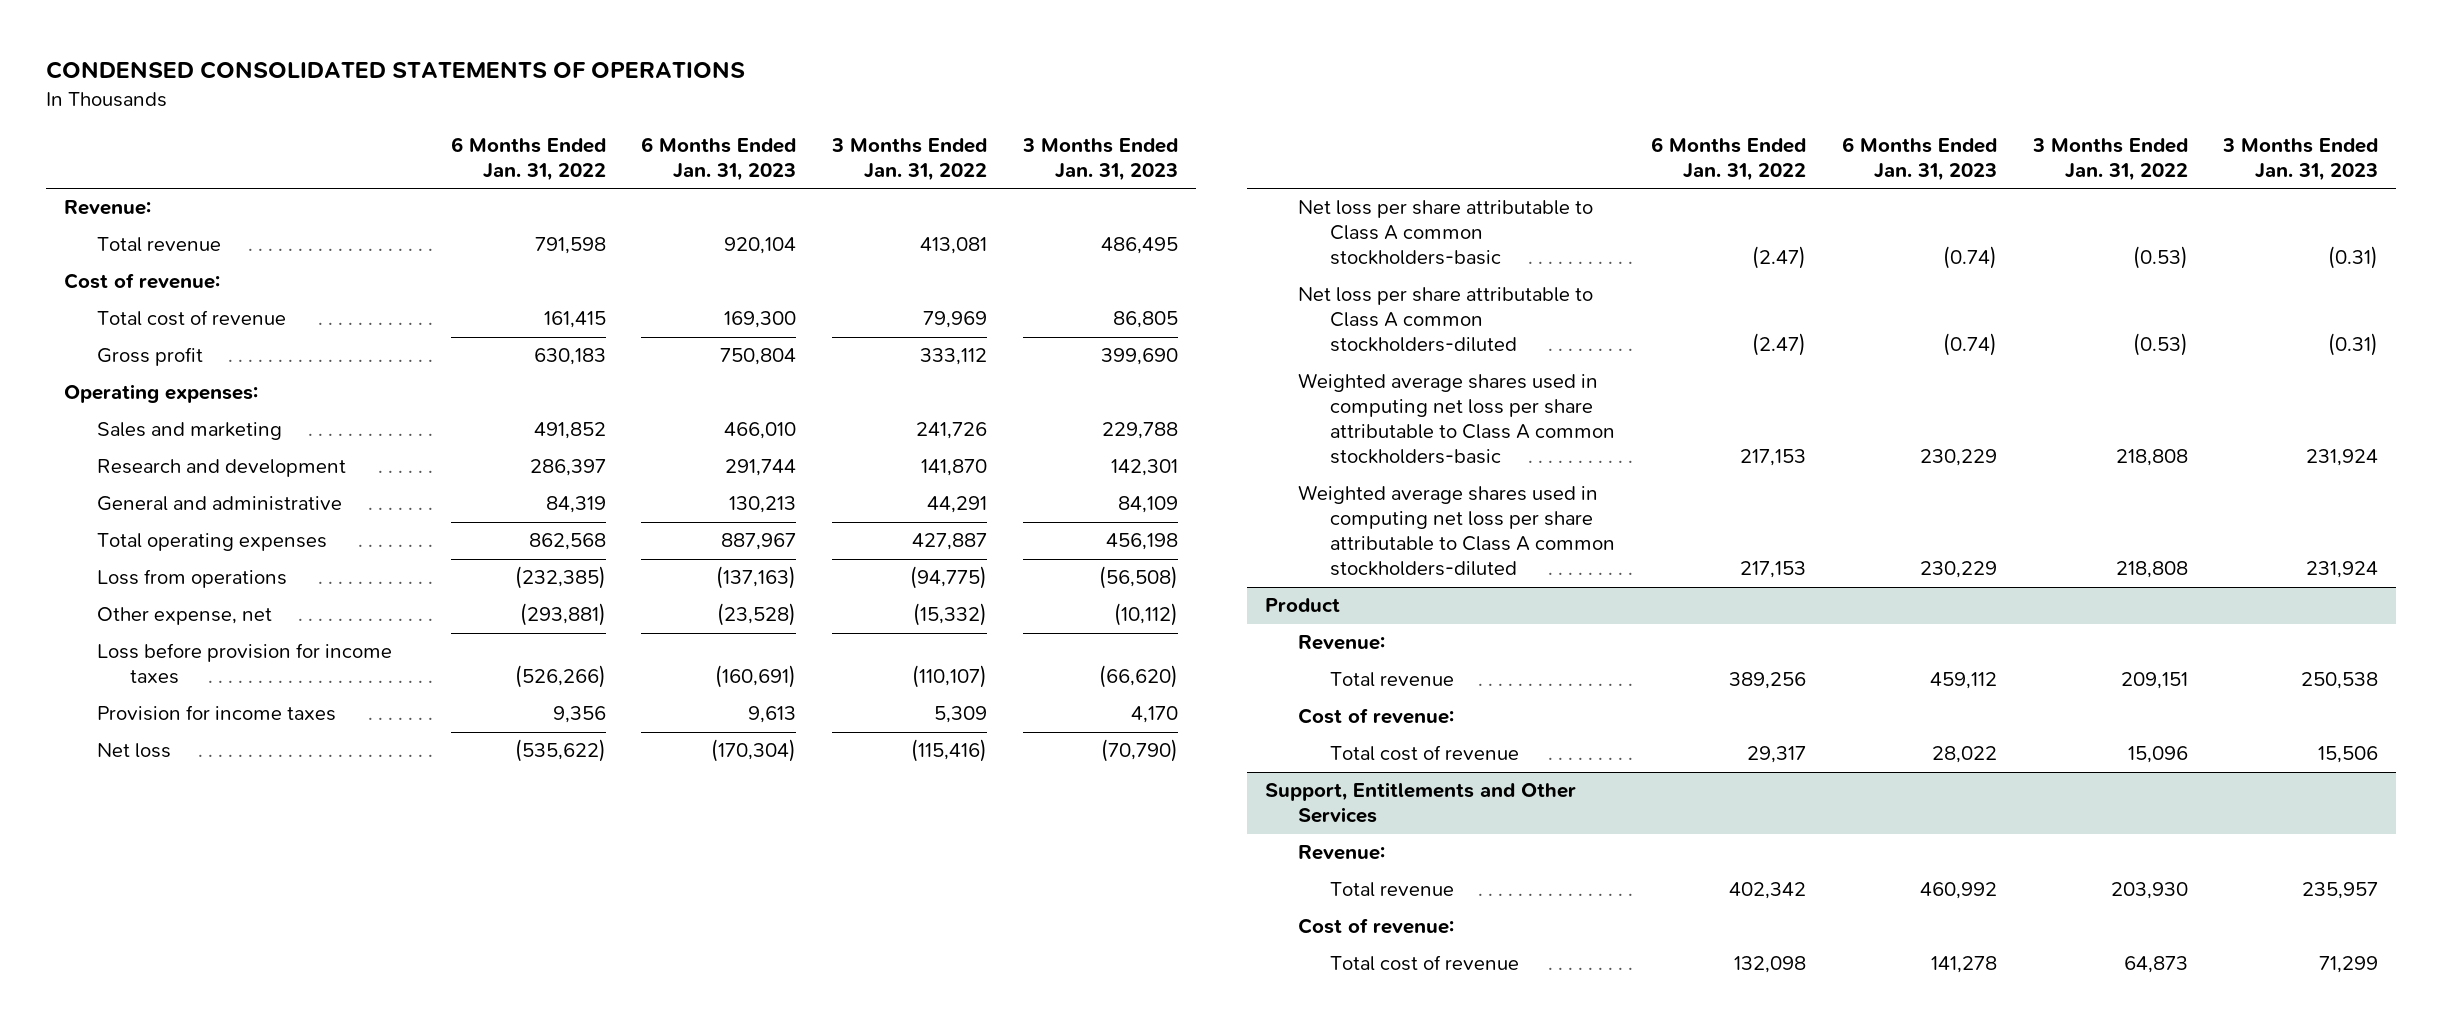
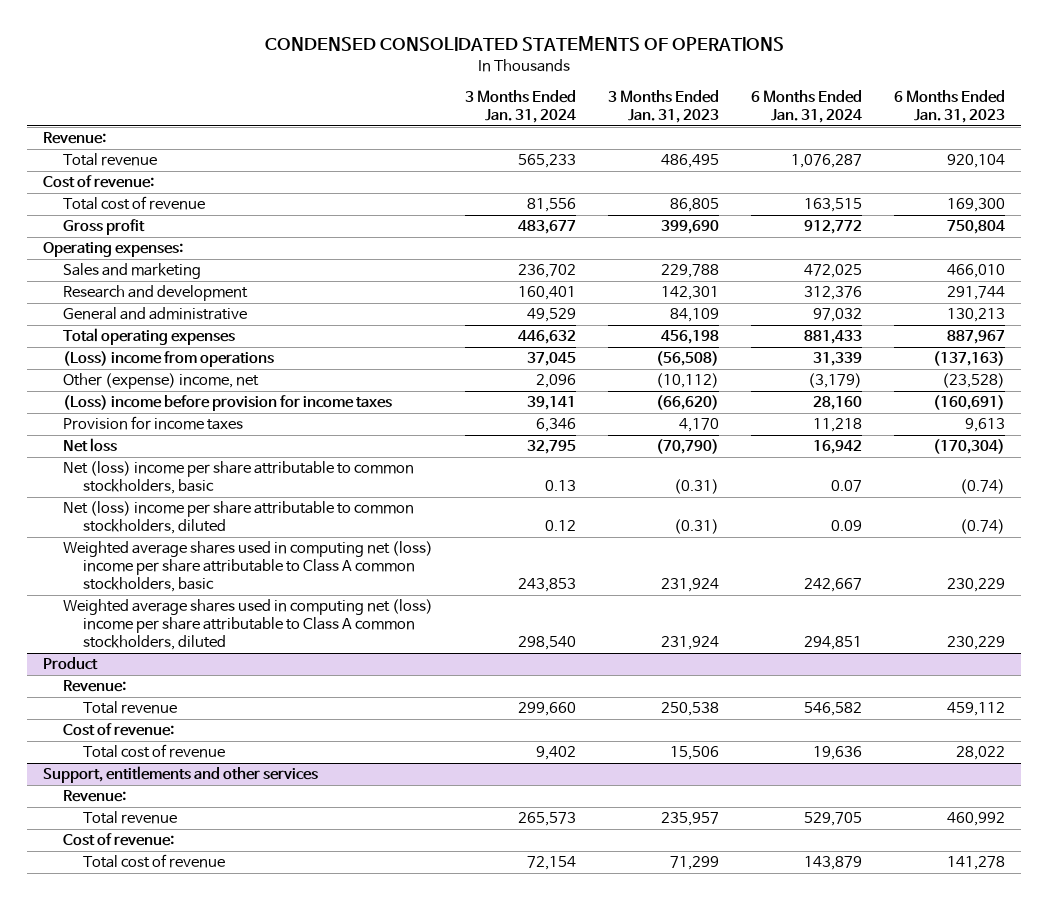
[450,136,606,181] 6 Months Ended Jan. 31, 2022 -> none
[831,137,988,181] 3 Months Ended Jan. 31, 2022 -> none
none -> [464,90,576,124] 3 Months Ended Jan. 31, 2024
none -> [750,90,862,124] 6 Months Ended Jan. 31, 2024
[97,569,288,589] Loss from operations -> [62,351,274,368] (Loss) income from operations
[97,607,273,626] Other expense, net -> [62,373,259,390] Other (expense) income, net
[97,643,393,685] Loss before provision for income taxes -> [62,395,392,412] (Loss) income before provision for income taxes
[1297,200,1593,266] Net loss per share attributable to Class A common stockholders-basic -> [62,461,414,495] Net (loss) income per share attributable to common stockholders, basic
[1297,287,1593,353] Net loss per share attributable to Class A common stockholders-diluted -> [62,501,414,535] Net (loss) income per share attributable to common stockholders, diluted
[1297,373,1616,465] Weighted average shares used in computing net loss per share attributable to Class A common stockholders-basic -> [62,541,433,593] Weighted average shares used in computing net (loss) income per share attributable to Class A common stockholders, basic
[1297,485,1616,577] Weighted average shares used in computing net loss per share attributable to Class A common stockholders-diluted -> [62,599,433,651] Weighted average shares used in computing net (loss) income per share attributable to Class A common stockholders, diluted
[1264,782,1576,824] Support, Entitlements and Other Services -> [42,766,318,784] Support, entitlements and other services

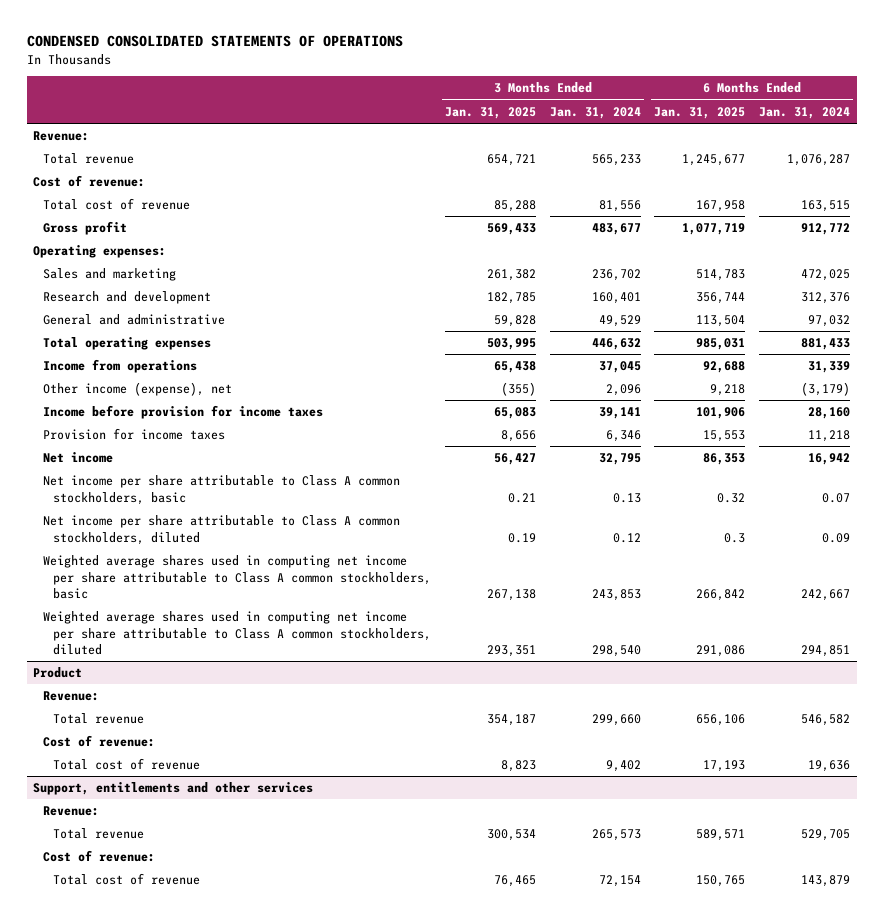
[607,90,719,124] 3 Months Ended Jan. 31, 2023 -> none
[893,90,1005,124] 6 Months Ended Jan. 31, 2023 -> none
none -> [444,106,536,119] Jan. 31, 2025
none -> [654,106,746,119] Jan. 31, 2025
[62,351,274,368] (Loss) income from operations -> [43,359,198,374] Income from operations
[62,373,259,390] Other (expense) income, net -> [43,382,233,397] Other income (expense), net
[62,395,392,412] (Loss) income before provision for income taxes -> [43,405,324,420] Income before provision for income taxes
[62,438,117,453] Net loss -> [43,452,114,464] Net income
[62,461,414,495] Net (loss) income per share attributable to common stockholders, basic -> [43,475,401,505] Net income per share attributable to Class A common stockholders, basic
[62,501,414,535] Net (loss) income per share attributable to common stockholders, diluted -> [43,515,401,545] Net income per share attributable to Class A common stockholders, diluted
[62,541,433,593] Weighted average shares used in computing net (loss) income per share attributable to Class A common stockholders, basic -> [43,555,432,600] Weighted average shares used in computing net income per share attributable to Class A common stockholders, basic
[62,599,433,651] Weighted average shares used in computing net (loss) income per share attributable to Class A common stockholders, diluted -> [43,611,432,656] Weighted average shares used in computing net income per share attributable to Class A common stockholders, diluted

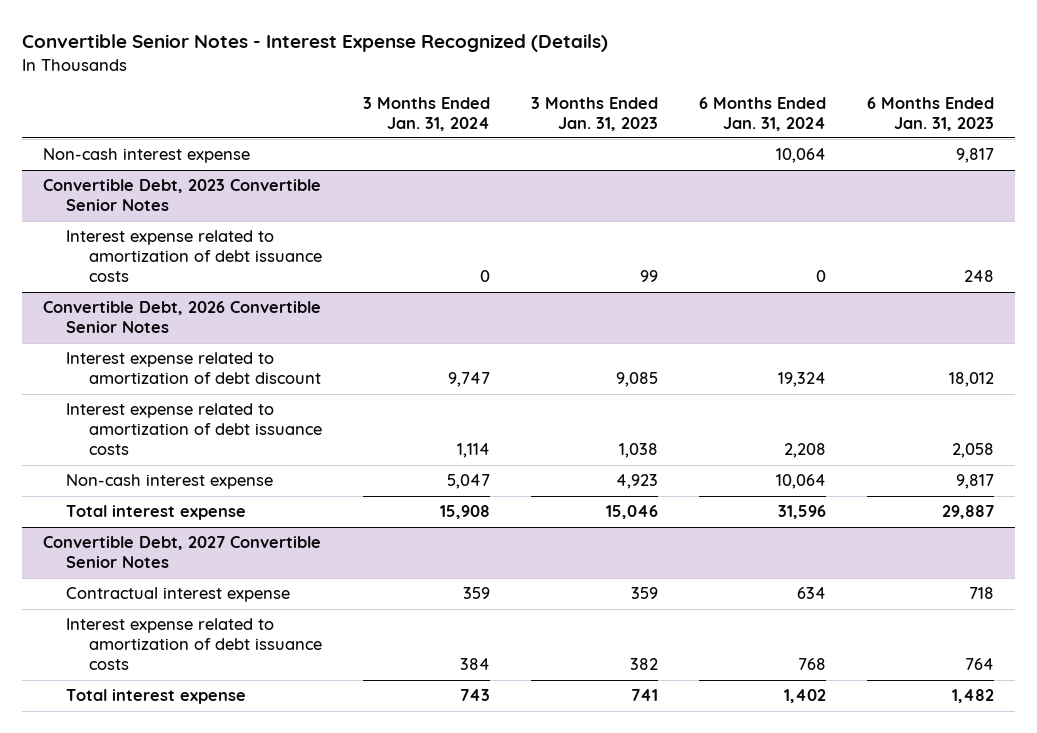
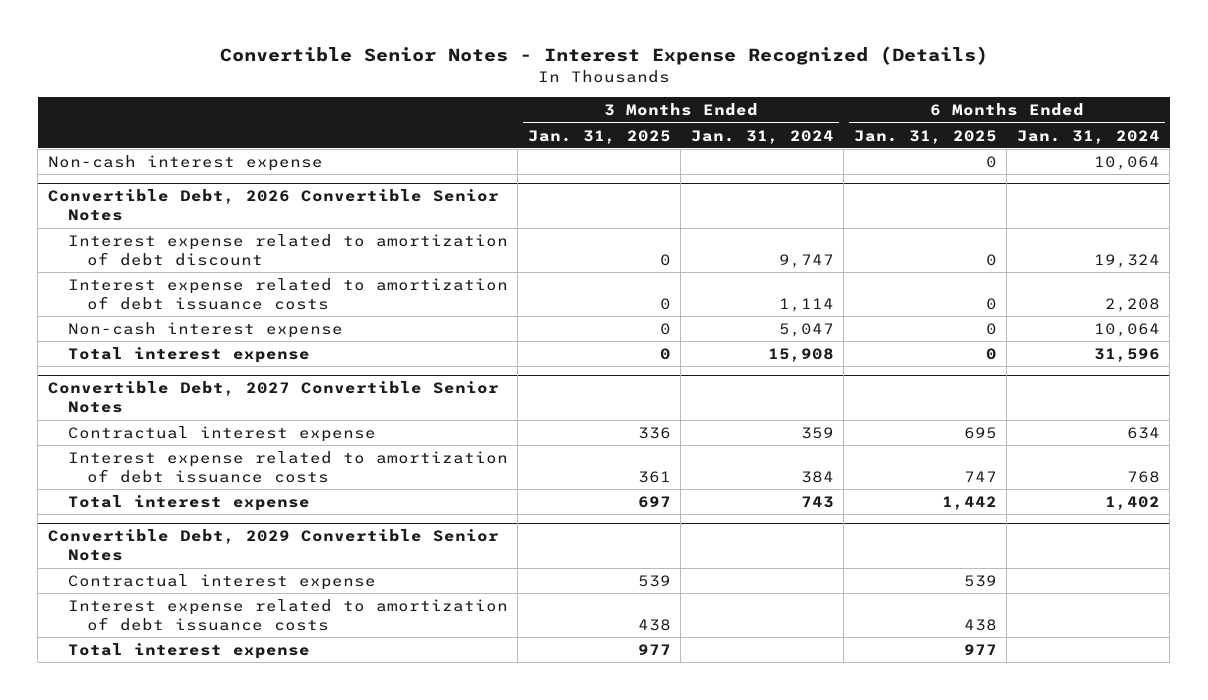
[531,96,659,131] 3 Months Ended Jan. 31, 2023 -> none
[867,96,995,131] 6 Months Ended Jan. 31, 2023 -> none
none -> [527,129,671,144] Jan. 31, 2025
none -> [853,129,997,144] Jan. 31, 2025
[42,179,321,212] Convertible Debt, 2023 Convertible Senior Notes -> none
[65,230,322,283] Interest expense related to amortization of debt issuance costs -> none
none -> [47,529,499,562] Convertible Debt, 2029 Convertible Senior Notes
none -> [67,574,376,591] Contractual interest expense
none -> [67,599,508,631] Interest expense related to amortization of debt issuance costs
none -> [67,643,310,660] Total interest expense

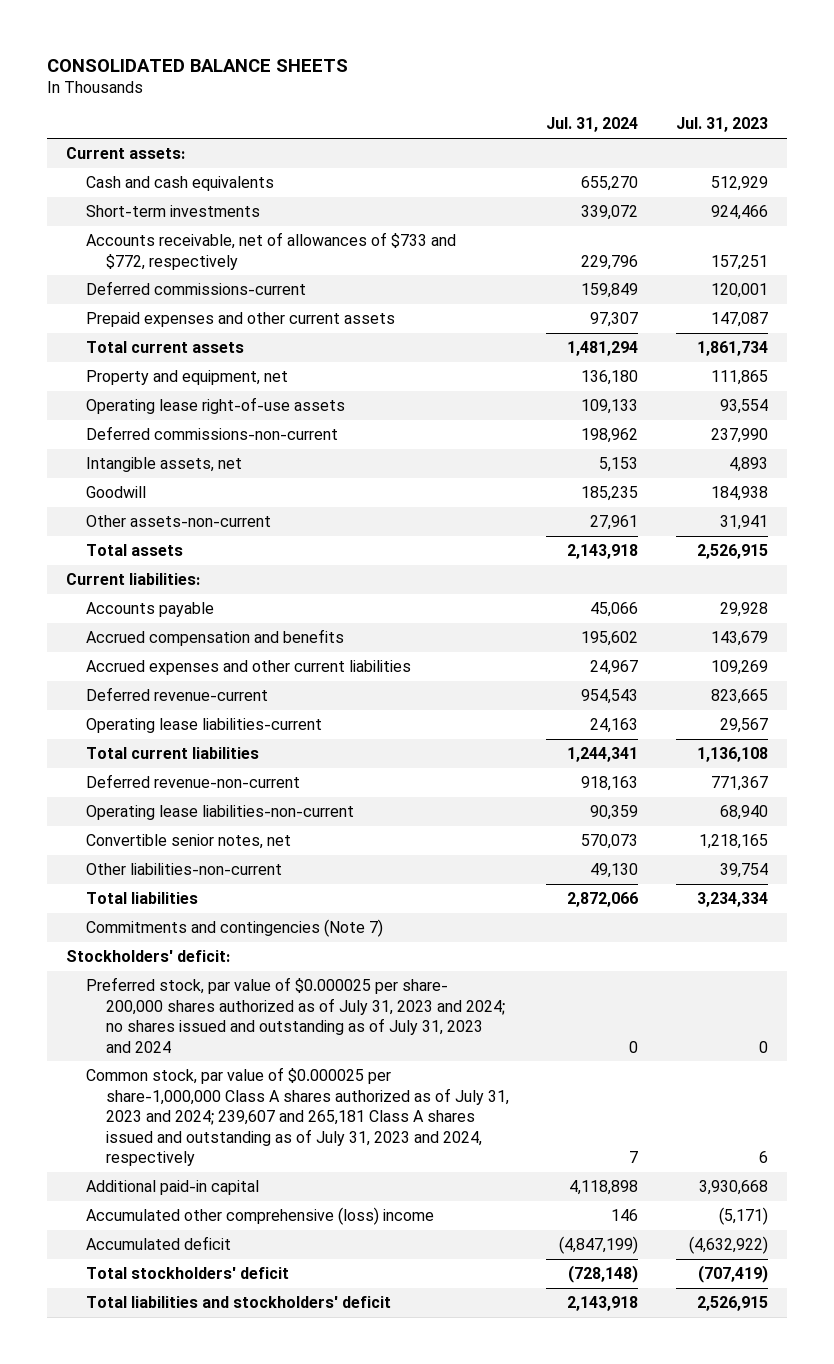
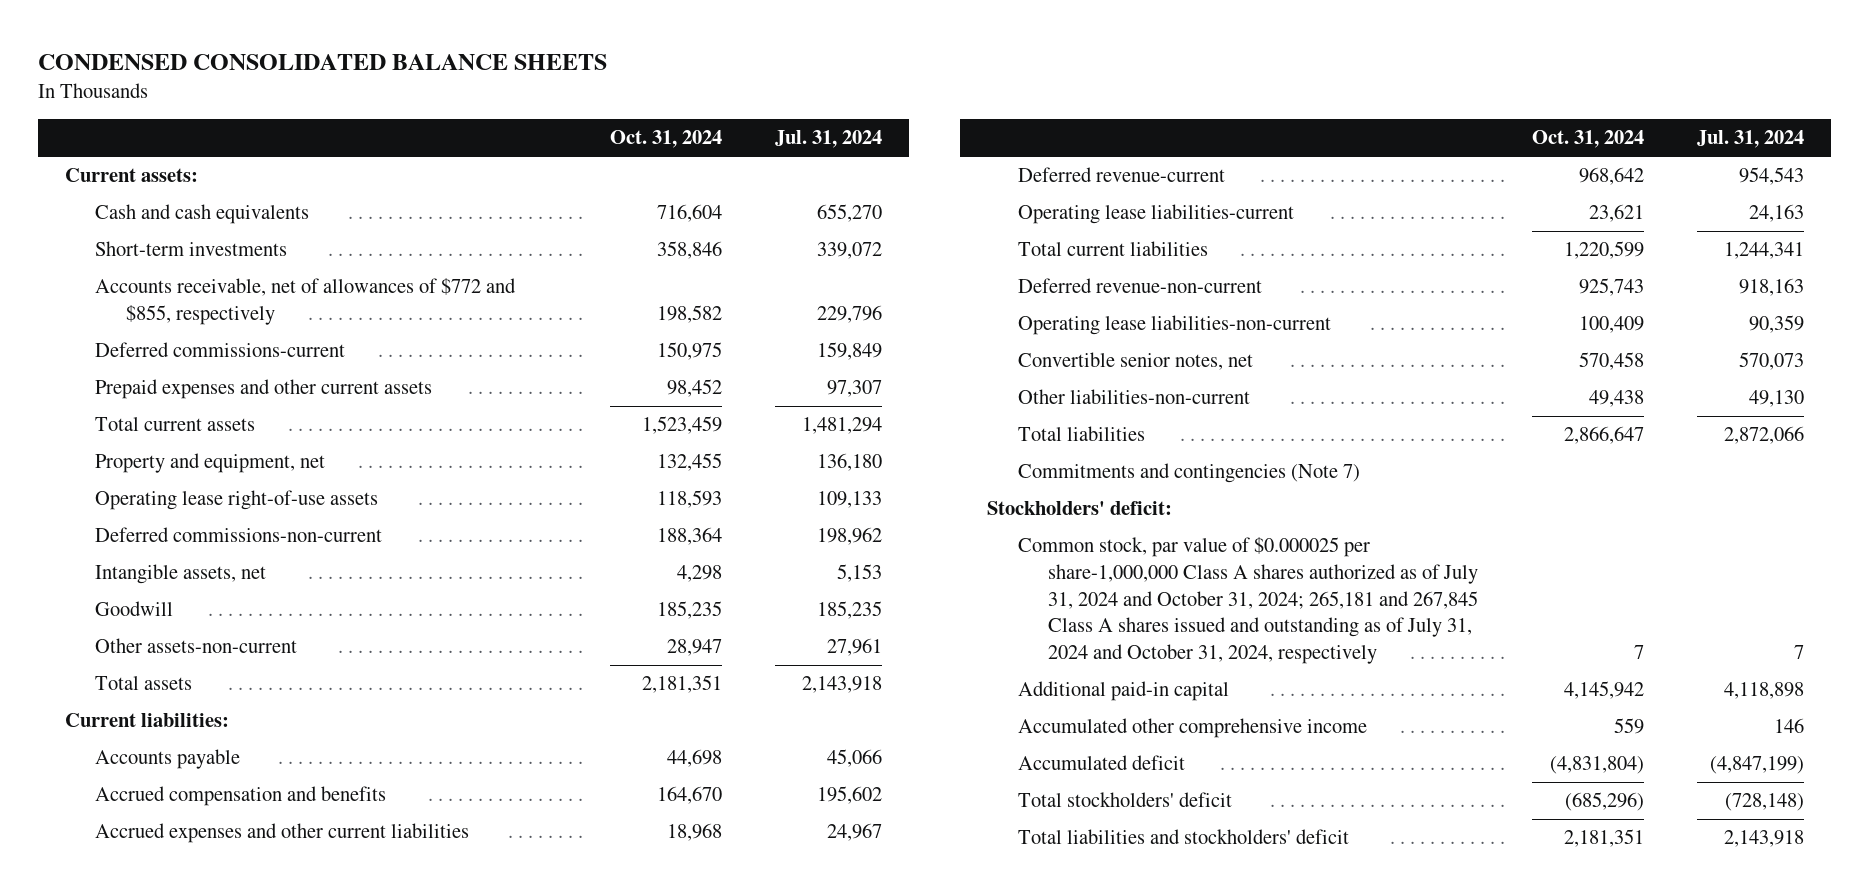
[46,58,348,72] CONSOLIDATED BALANCE SHEETS -> [38,54,608,71] CONDENSED CONSOLIDATED BALANCE SHEETS
[676,117,769,133] Jul. 31, 2023 -> none
none -> [609,130,722,149] Oct. 31, 2024
[85,231,456,270] Accounts receivable, net of allowances of $733 and $772, respectively -> [95,278,517,326] Accounts receivable, net of allowances of $772 and $855, respectively
[85,976,505,1053] Preferred stock, par value of $0.000025 per share- 200,000 shares authorized as of July 31, 2023 and 2024; no shares issued and outstanding as of July 31, 2023 and 2024 -> none
[85,1066,509,1167] Common stock, par value of $0.000025 per share-1,000,000 Class A shares authorized as of July 31, 2023 and 2024; 239,607 and 265,181 Class A shares issued and outstanding as of July 31, 2023 and 2024, respectively -> [1017,537,1479,665] Common stock, par value of $0.000025 per share-1,000,000 Class A shares authorized as of July 31, 2024 and October 31, 2024; 265,181 and 267,845 Class A shares issued and outstanding as of July 31, 2024 and October 31, 2024, respectively
[85,1206,434,1225] Accumulated other comprehensive (loss) income -> [1017,718,1367,739] Accumulated other comprehensive income

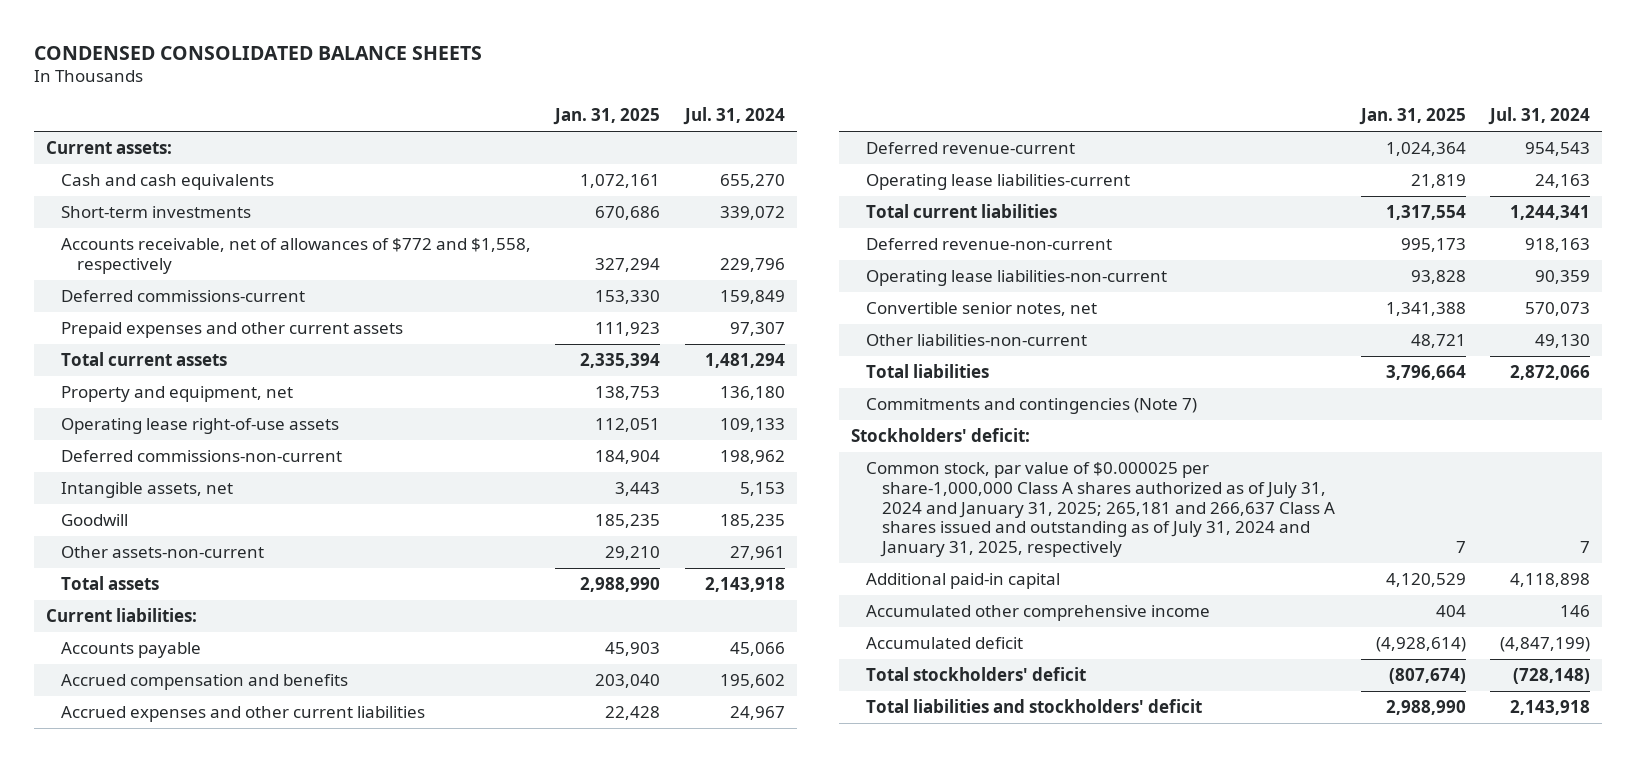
[609,130,722,149] Oct. 31, 2024 -> none
none -> [553,108,661,126] Jan. 31, 2025
[95,278,517,326] Accounts receivable, net of allowances of $772 and $855, respectively -> [61,238,532,274] Accounts receivable, net of allowances of $772 and $1,558, respectively
[1017,537,1479,665] Common stock, par value of $0.000025 per share-1,000,000 Class A shares authorized as of July 31, 2024 and October 31, 2024; 265,181 and 267,845 Class A shares issued and outstanding as of July 31, 2024 and October 31, 2024, respectively -> [866,462,1335,558] Common stock, par value of $0.000025 per share-1,000,000 Class A shares authorized as of July 31, 2024 and January 31, 2025; 265,181 and 266,637 Class A shares issued and outstanding as of July 31, 2024 and January 31, 2025, respectively

